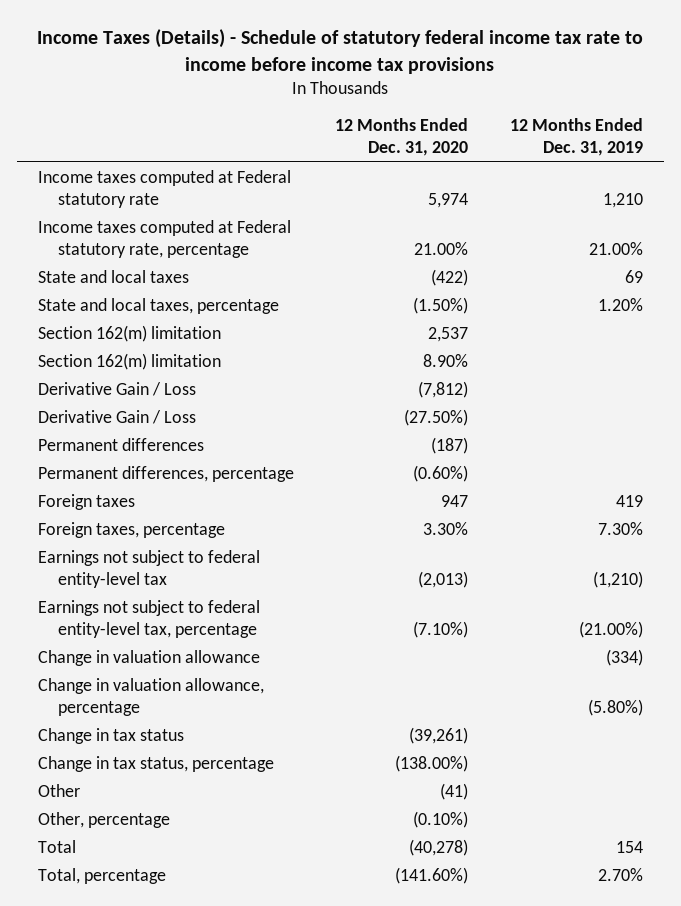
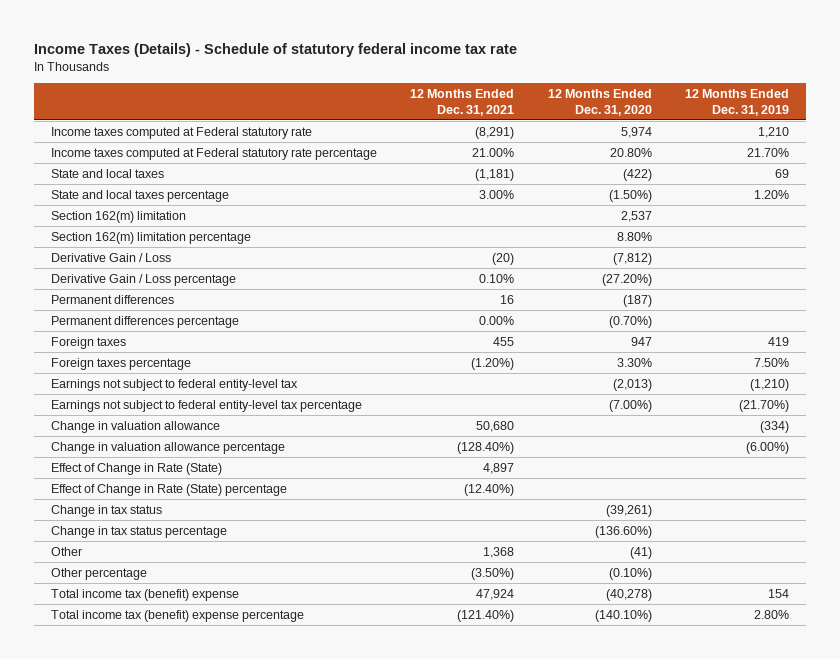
[37,28,644,74] Income Taxes (Details) - Schedule of statutory federal income tax rate to income before income tax provisions -> [34,42,518,57] Income Taxes (Details) - Schedule of statutory federal income tax rate
none -> [410,89,515,116] 12 Months Ended Dec. 31, 2021
[37,219,291,258] Income taxes computed at Federal statutory rate, percentage -> [50,147,377,160] Income taxes computed at Federal statutory rate percentage
[414,241,469,255] 21.00% -> [609,147,652,157] 20.80%
[589,241,644,255] 21.00% -> [747,147,790,157] 21.70%
[37,297,279,314] State and local taxes, percentage -> [50,189,229,202] State and local taxes percentage
[37,352,221,370] Section 162(m) limitation -> [50,231,251,244] Section 162(m) limitation percentage
[423,353,469,367] 8.90% -> [616,231,652,241] 8.80%
[37,409,196,424] Derivative Gain / Loss -> [50,273,236,286] Derivative Gain / Loss percentage
[404,408,469,426] (27.50%) -> [601,273,652,286] (27.20%)
[37,465,294,482] Permanent differences, percentage -> [50,315,239,328] Permanent differences percentage
[413,464,469,482] (0.60%) -> [608,315,652,328] (0.70%)
[37,521,225,538] Foreign taxes, percentage -> [50,357,191,370] Foreign taxes percentage
[598,521,644,535] 7.30% -> [754,357,790,367] 7.50%
[37,599,260,638] Earnings not subject to federal entity-level tax, percentage -> [50,399,362,412] Earnings not subject to federal entity-level tax percentage
[413,620,469,638] (7.10%) -> [608,399,652,412] (7.00%)
[579,620,644,638] (21.00%) -> [739,399,790,412] (21.70%)
[37,677,264,716] Change in valuation allowance, percentage -> [50,441,285,454] Change in valuation allowance percentage
[588,698,644,716] (5.80%) -> [746,441,790,454] (6.00%)
none -> [50,462,222,475] Effect of Change in Rate (State)
none -> [50,483,287,496] Effect of Change in Rate (State) percentage
[37,755,274,772] Change in tax status, percentage -> [50,525,227,538] Change in tax status percentage
[395,754,469,772] (138.00%) -> [594,525,652,538] (136.60%)
[37,811,170,828] Other, percentage -> [50,567,147,580] Other percentage
[37,839,76,853] Total -> [50,588,239,601] Total income tax (benefit) expense
[37,867,166,884] Total, percentage -> [50,609,304,622] Total income tax (benefit) expense percentage
[395,866,469,884] (141.60%) -> [594,609,652,622] (140.10%)
[598,867,644,881] 2.70% -> [754,609,790,619] 2.80%

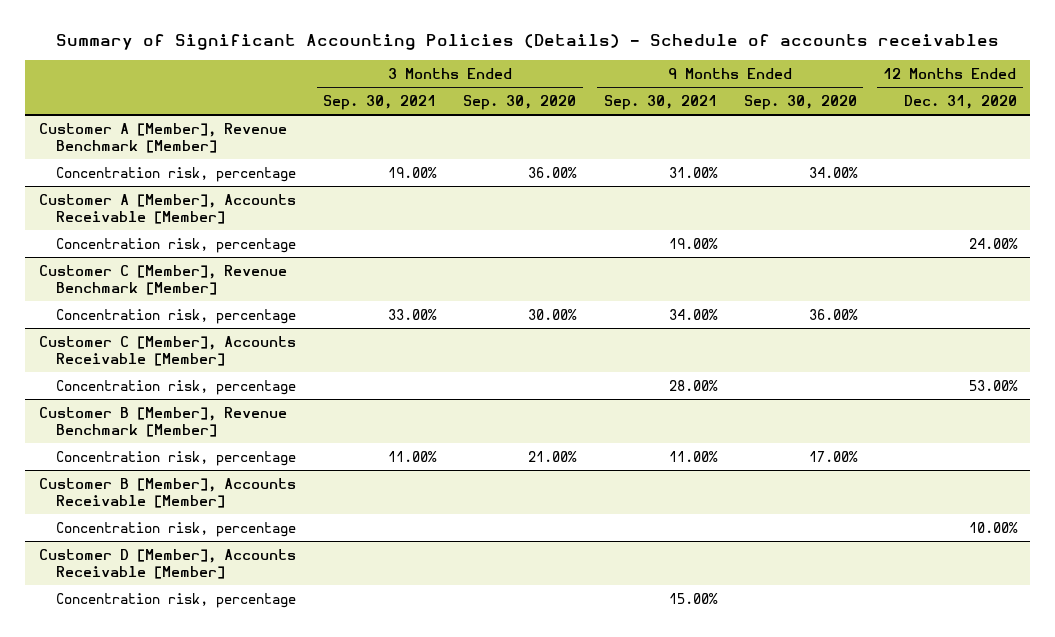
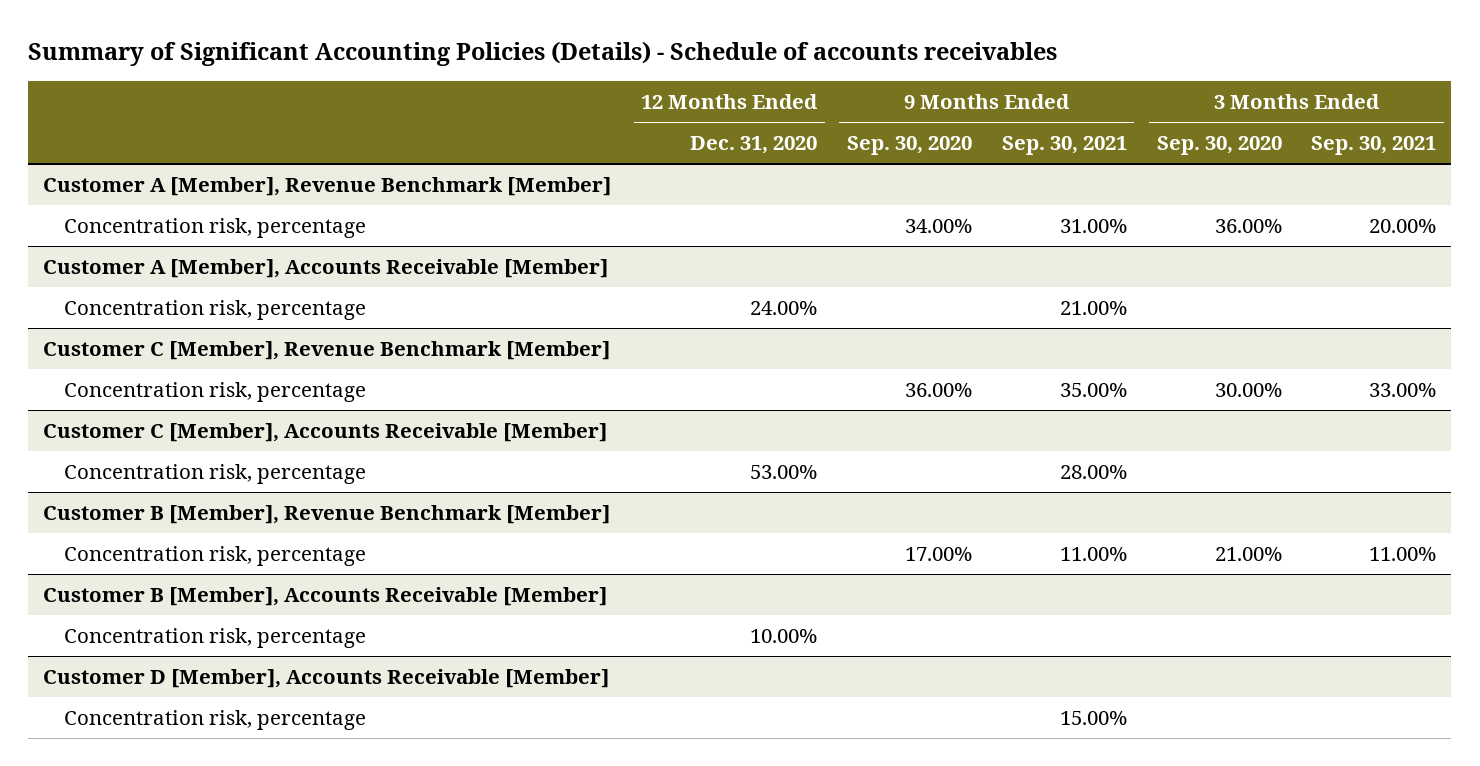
[388,166,438,178] 19.00% -> [1369,219,1437,234] 20.00%
[668,237,718,249] 19.00% -> [1059,301,1127,316] 21.00%
[668,308,718,320] 34.00% -> [1059,383,1127,398] 35.00%

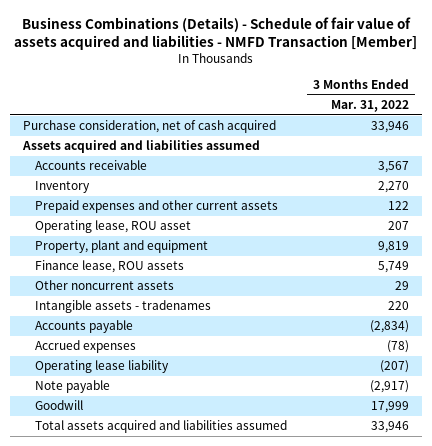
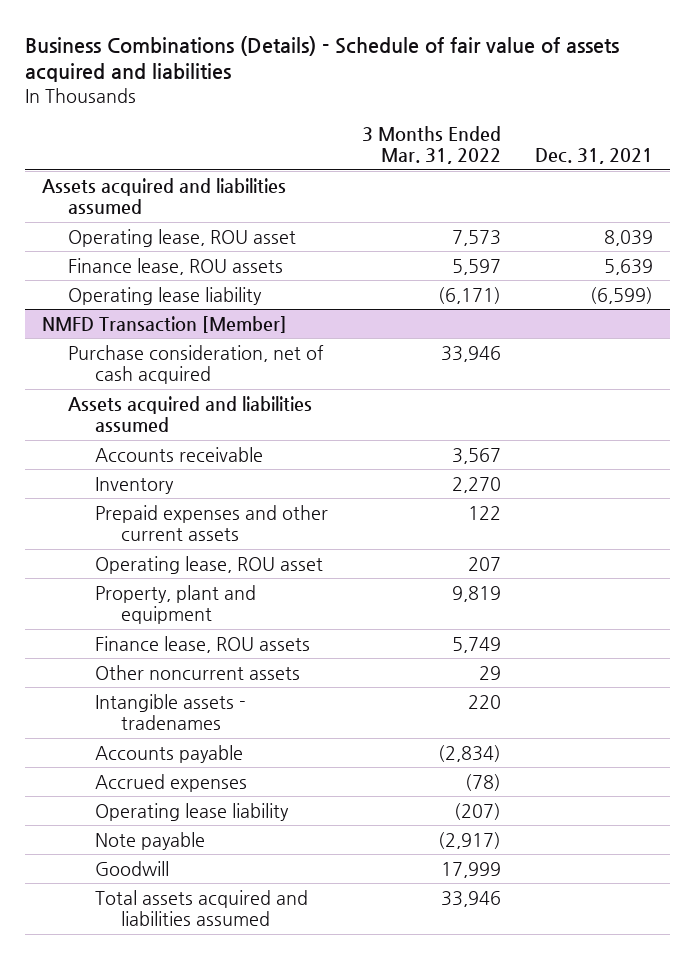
[14,16,418,51] Business Combinations (Details) - Schedule of fair value of assets acquired and liabilities - NMFD Transaction [Member] -> [24,35,619,83] Business Combinations (Details) - Schedule of fair value of assets acquired and liabilities
none -> [535,148,654,165] Dec. 31, 2021
none -> [41,177,286,215] Assets acquired and liabilities assumed
none -> [68,228,297,247] Operating lease, ROU asset
none -> [68,257,284,275] Finance lease, ROU assets
none -> [68,286,263,305] Operating lease liability
none -> [41,315,287,333] NMFD Transaction [Member]

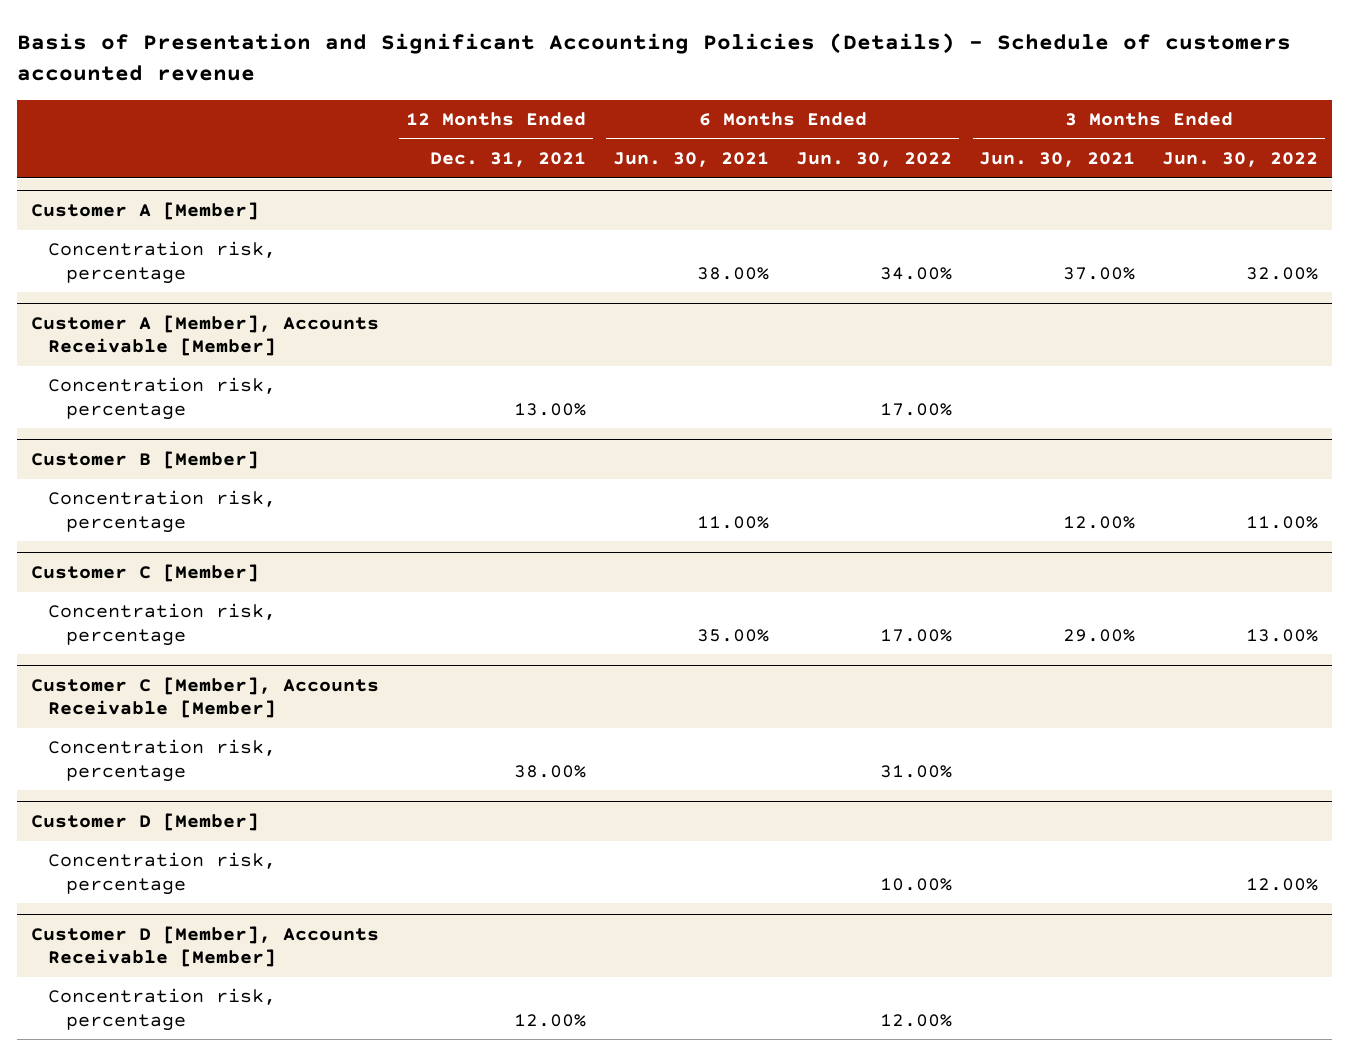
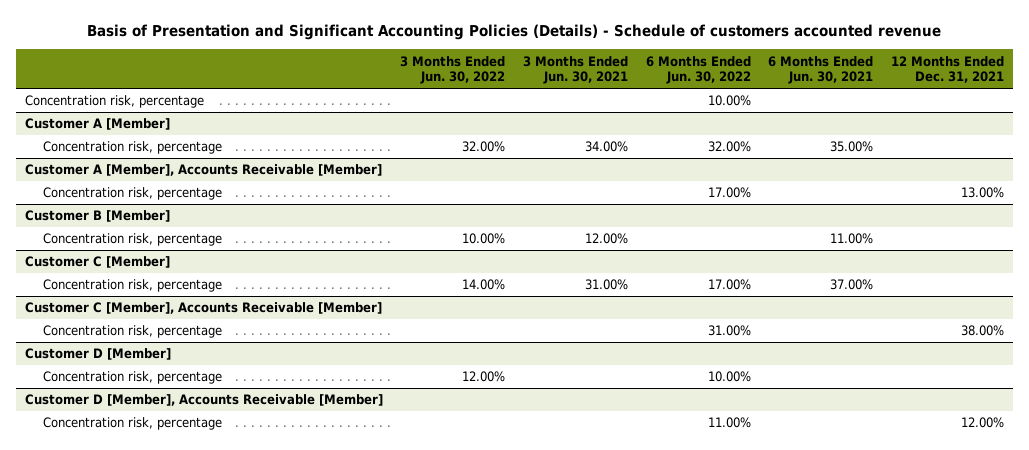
none -> [24,95,204,109] Concentration risk, percentage
[697,266,770,280] 38.00% -> [830,141,874,153] 35.00%
[880,266,953,280] 34.00% -> [707,141,751,153] 32.00%
[1063,266,1136,280] 37.00% -> [585,141,629,153] 34.00%
[1246,515,1319,529] 11.00% -> [462,233,506,245] 10.00%
[697,628,770,642] 35.00% -> [830,279,874,291] 37.00%
[1063,628,1136,642] 29.00% -> [585,279,629,291] 31.00%
[1246,628,1319,642] 13.00% -> [462,279,506,291] 14.00%
[880,1013,953,1027] 12.00% -> [707,417,751,429] 11.00%

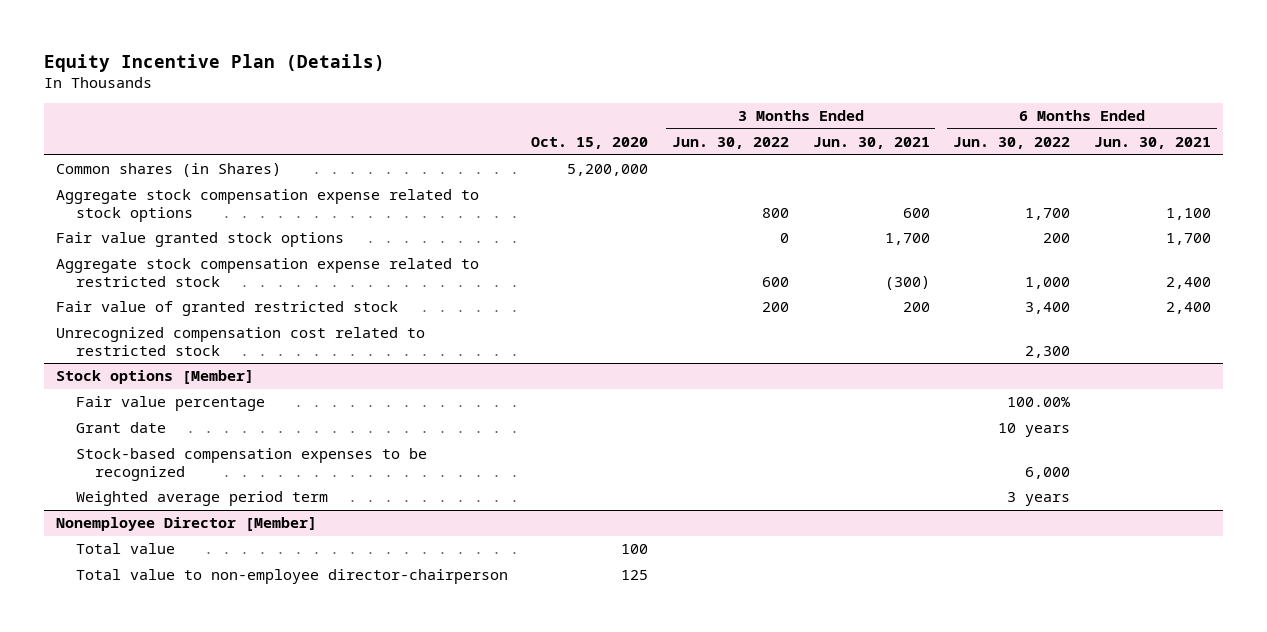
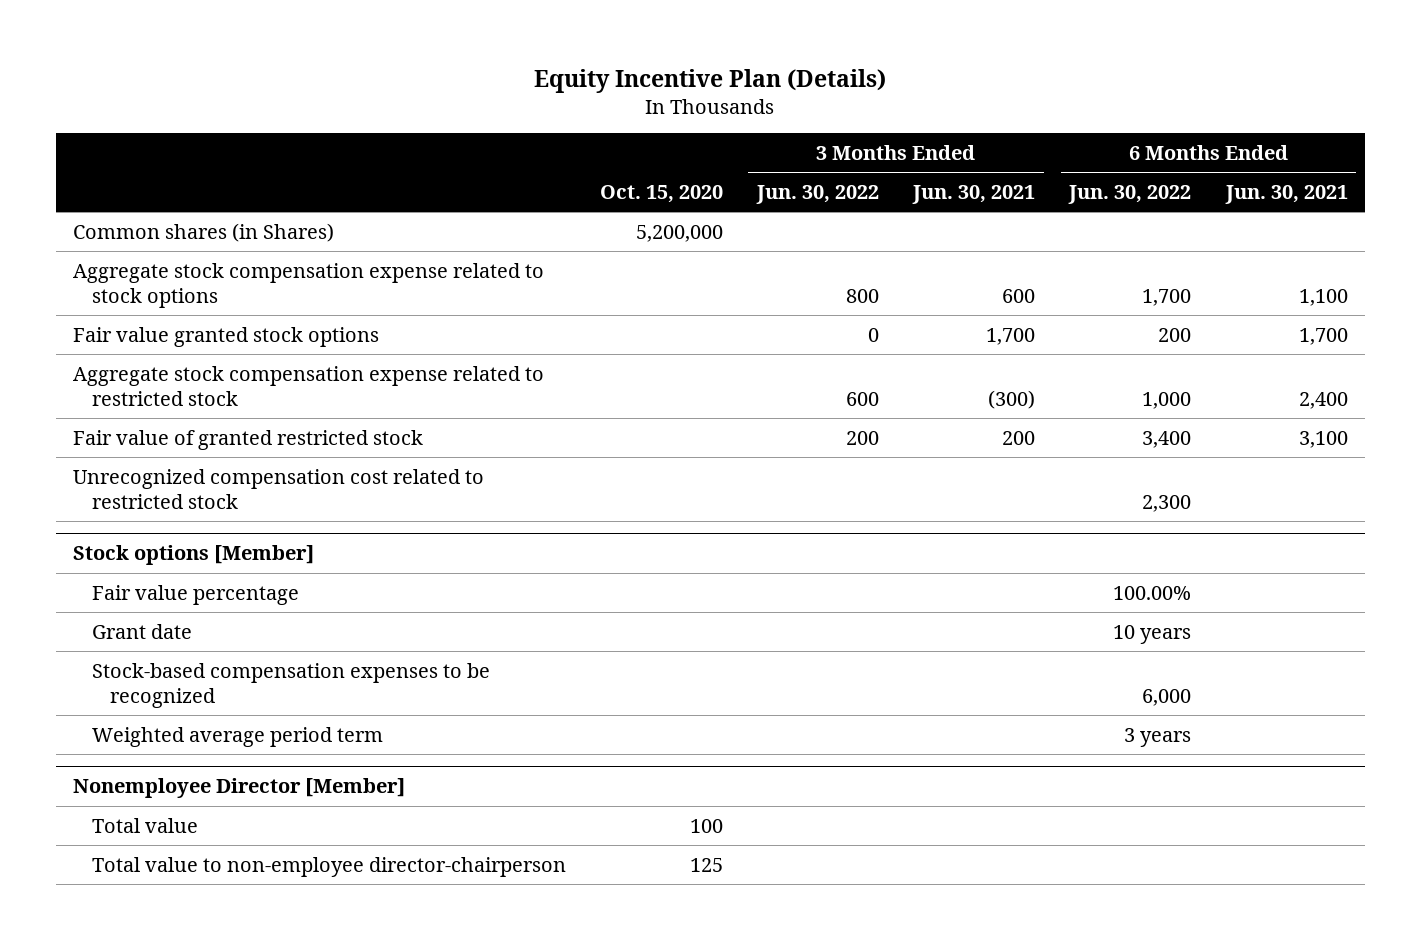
[1165,302,1211,315] 2,400 -> [1298,430,1348,448] 3,100

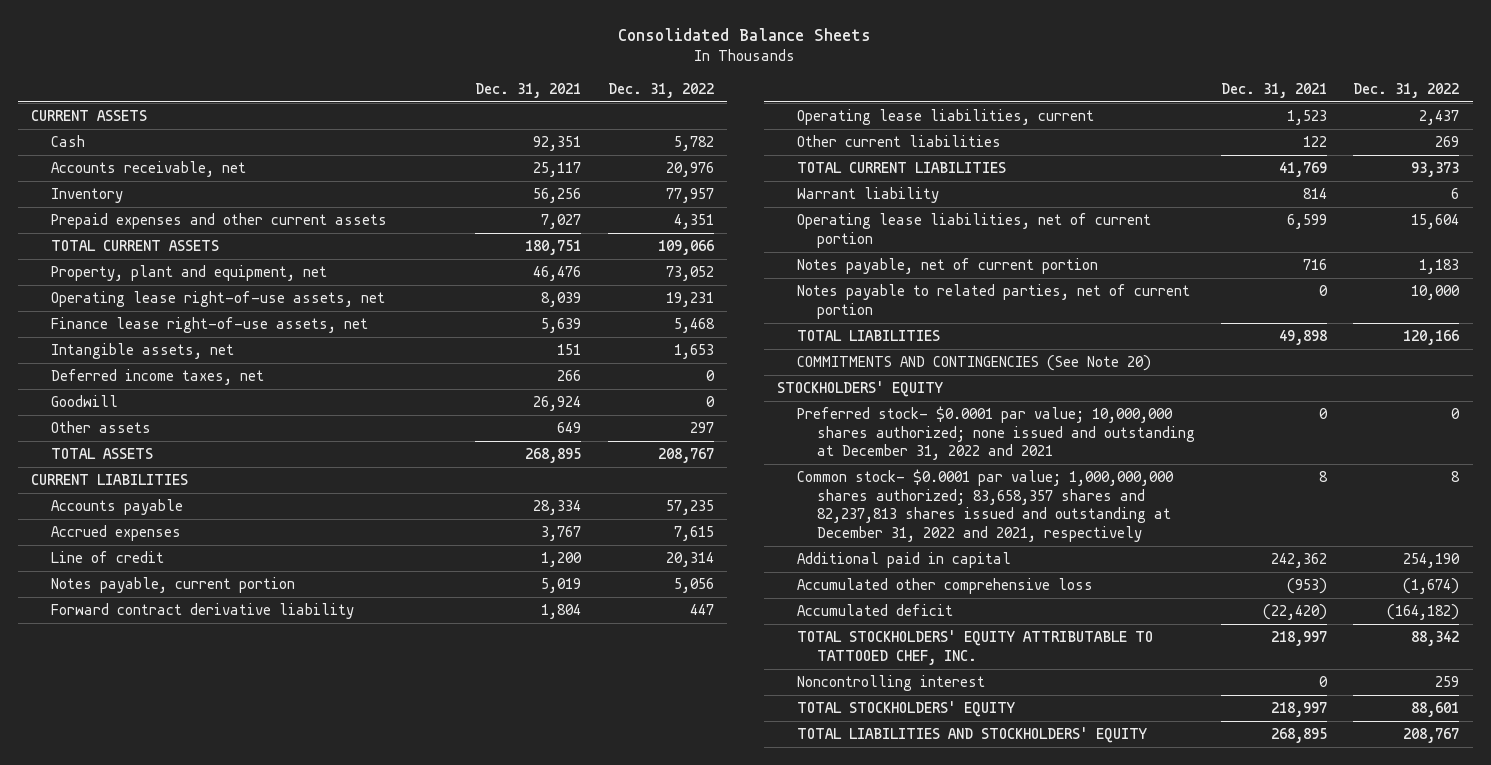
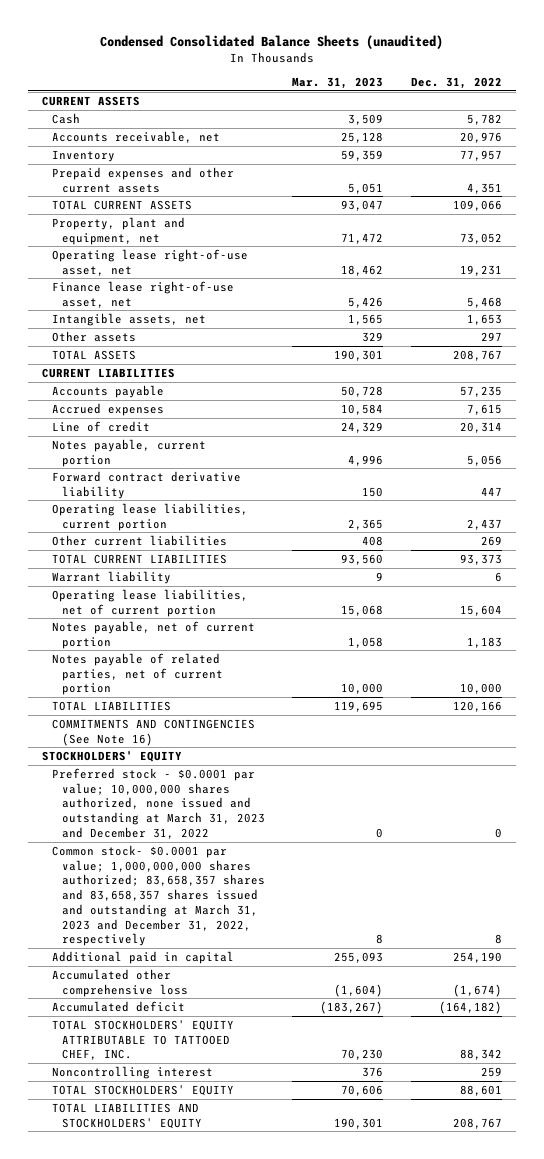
[618,27,872,41] Consolidated Balance Sheets -> [100,35,444,50] Condensed Consolidated Balance Sheets (unaudited)
[475,82,582,98] Dec. 31, 2021 -> none
none -> [292,76,384,89] Mar. 31, 2023
[50,291,385,308] Operating lease right-of-use assets, net -> [51,248,248,276] Operating lease right-of-use asset, net
[50,317,368,334] Finance lease right-of-use assets, net -> [51,280,234,308] Finance lease right-of-use asset, net
[50,369,264,386] Deferred income taxes, net -> none
[50,395,118,408] Goodwill -> none
[796,109,1094,126] Operating lease liabilities, current -> [51,502,248,531] Operating lease liabilities, current portion
[796,284,1190,319] Notes payable to related parties, net of current portion -> [51,652,223,696] Notes payable of related parties, net of current portion
[796,355,1151,372] COMMITMENTS AND CONTINGENCIES (See Note 20) -> [51,718,255,746] COMMITMENTS AND CONTINGENCIES (See Note 16)
[796,406,1195,461] Preferred stock- $0.0001 par value; 10,000,000 shares authorized; none issued and outstanding at December 31, 2022 and 2021 -> [51,767,265,839] Preferred stock - $0.0001 par value; 10,000,000 shares authorized, none issued and outstanding at March 31, 2023 and December 31, 2022
[796,469,1174,542] Common stock- $0.0001 par value; 1,000,000,000 shares authorized; 83,658,357 shares and 82,237,813 shares issued and outstanding at December 31, 2022 and 2021, respectively -> [51,844,265,947] Common stock- $0.0001 par value; 1,000,000,000 shares authorized; 83,658,357 shares and 83,658,357 shares issued and outstanding at March 31, 2023 and December 31, 2022, respectively

